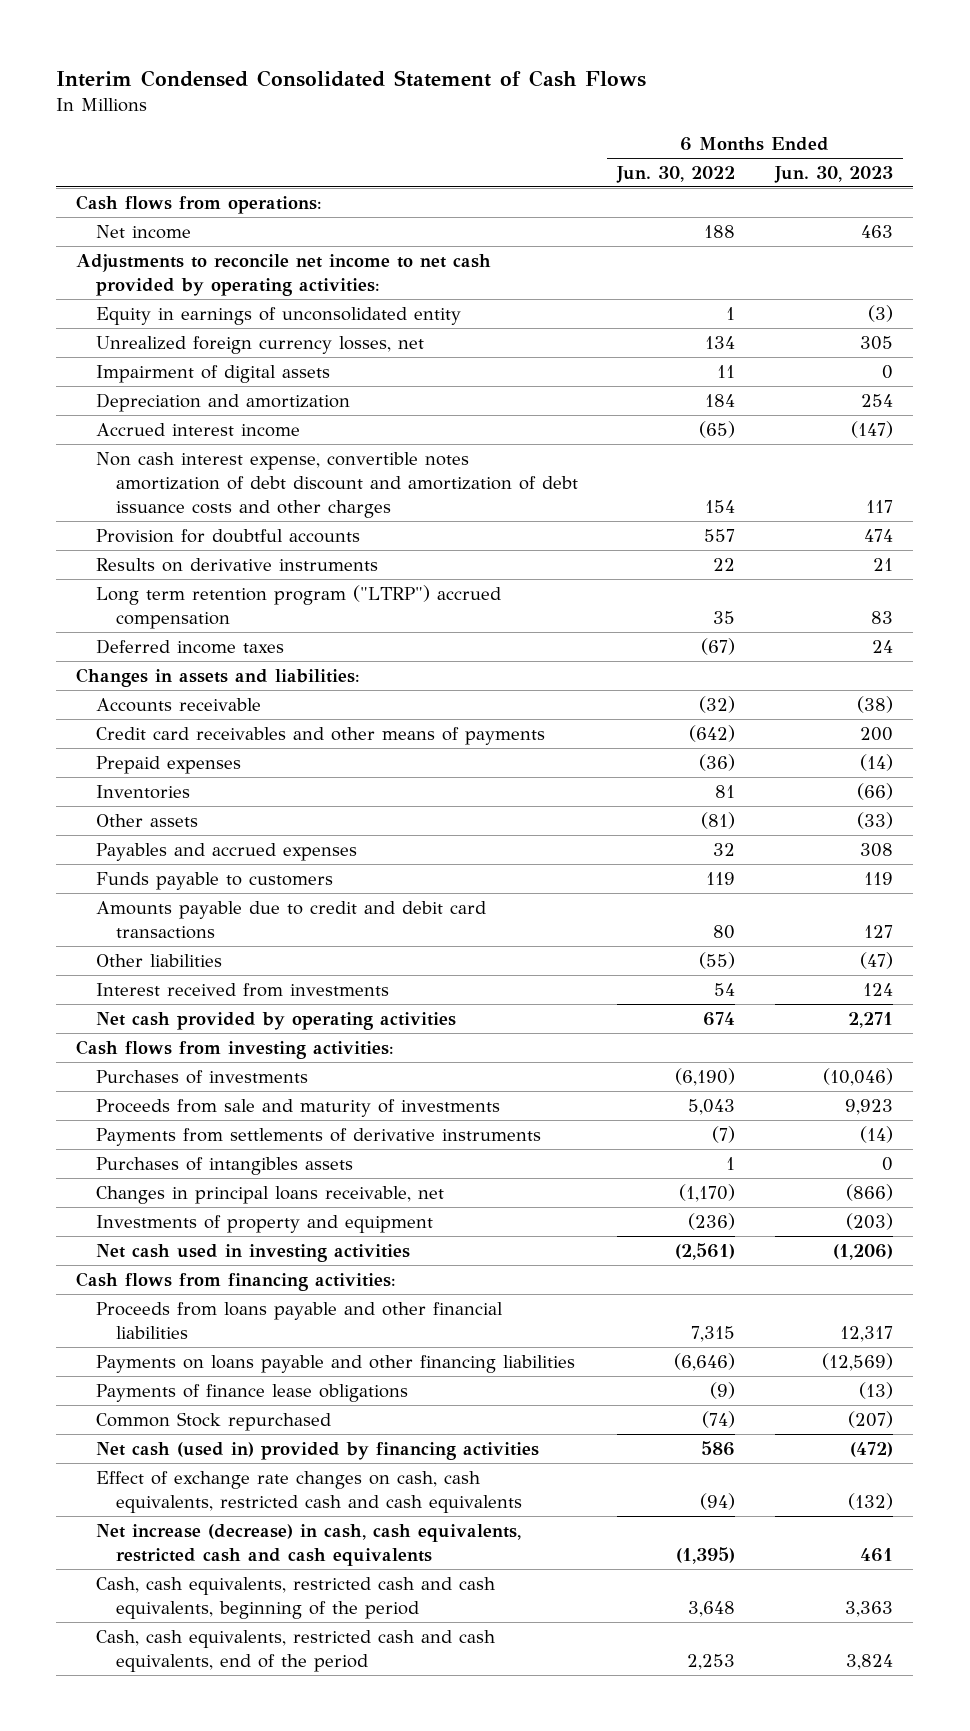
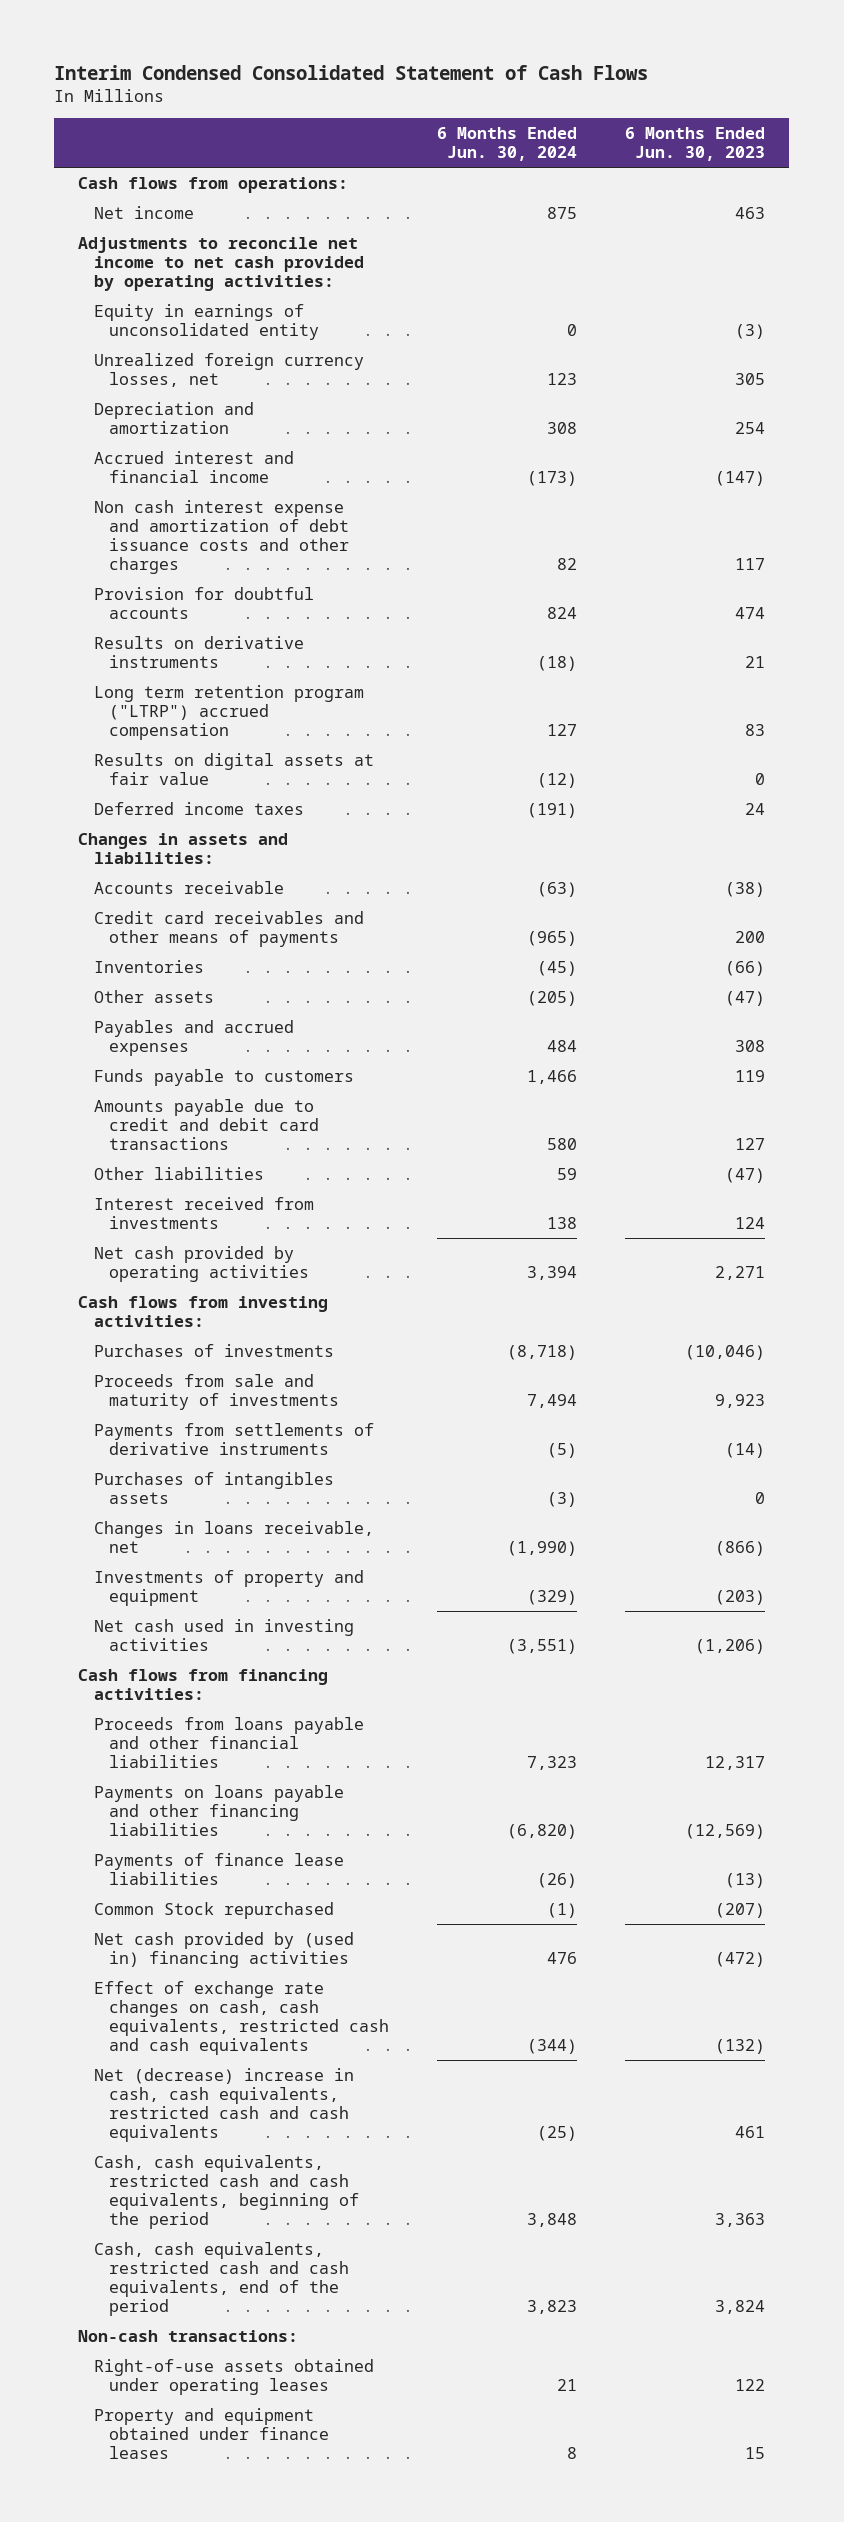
[616,165,736,183] Jun. 30, 2022 -> none
none -> [437,126,578,162] 6 Months Ended Jun. 30, 2024
[95,364,330,383] Impairment of digital assets -> none
[95,422,300,437] Accrued interest income -> [93,450,294,483] Accrued interest and financial income
[95,451,578,518] Non cash interest expense, convertible notes amortization of debt discount and amortization of debt issuance costs and other charges -> [93,499,350,575] Non cash interest expense and amortization of debt issuance costs and other charges
none -> [93,752,374,785] Results on digital assets at fair value
[95,755,241,774] Prepaid expenses -> none
[857,811,894,829] (33) -> [725,990,766,1006] (47)
[95,1185,444,1204] Changes in principal loans receivable, net -> [93,1520,374,1553] Changes in loans receivable, net
[95,1383,408,1402] Payments of finance lease obligations -> [93,1852,344,1885] Payments of finance lease liabilities
[95,1441,539,1460] Net cash (used in) provided by financing activities -> [93,1931,354,1968] Net cash provided by (used in) financing activities
[95,1523,521,1566] Net increase (decrease) in cash, cash equivalents, restricted cash and cash equivalents -> [93,2067,354,2143] Net (decrease) increase in cash, cash equivalents, restricted cash and cash equivalents
none -> [78,2329,299,2342] Non-cash transactions:
none -> [93,2358,374,2395] Right-of-use assets obtained under operating leases
none -> [93,2407,330,2460] Property and equipment obtained under finance leases

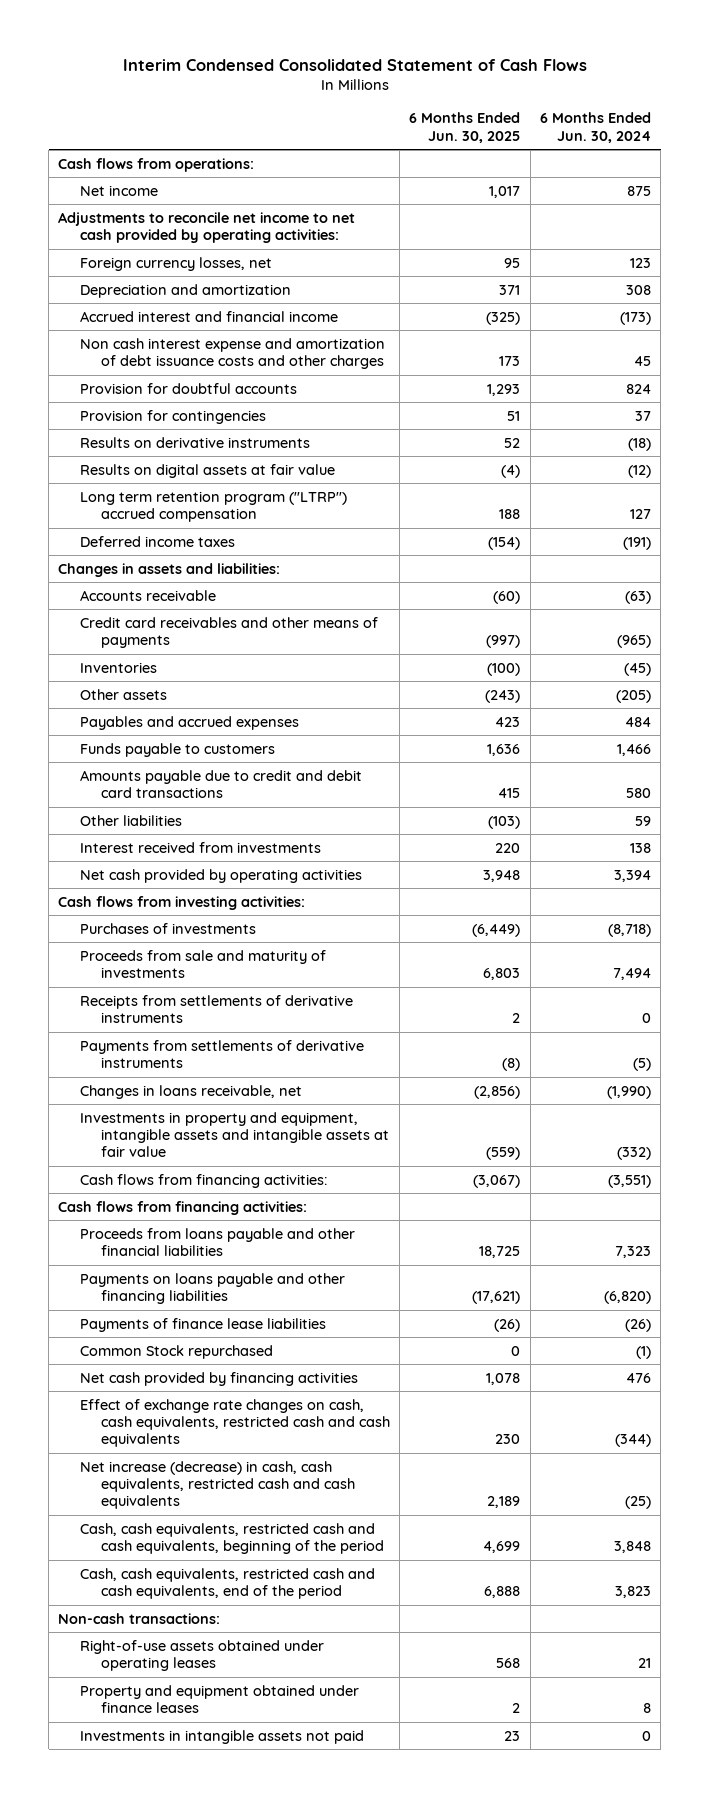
[625,126,766,162] 6 Months Ended Jun. 30, 2023 -> none
none -> [409,112,521,143] 6 Months Ended Jun. 30, 2025
[93,303,320,340] Equity in earnings of unconsolidated entity -> none
[93,352,364,387] Unrealized foreign currency losses, net -> [79,256,272,271] Foreign currency losses, net
[557,558,578,571] 82 -> [633,356,651,367] 45
none -> [79,409,266,424] Provision for contingencies
[93,684,364,741] Long term retention program ("LTRP") accrued compensation -> [79,490,347,523] Long term retention program ("LTRP") accrued compensation
none -> [79,994,353,1024] Receipts from settlements of derivative instruments
[93,1471,334,1504] Purchases of intangibles assets -> none
[93,1569,364,1606] Investments of property and equipment -> none
none -> [79,1111,389,1158] Investments in property and equipment, intangible assets and intangible assets at fair value
[93,1618,354,1651] Net cash used in investing activities -> [79,1173,327,1188] Cash flows from financing activities:
[93,1931,354,1968] Net cash provided by (used in) financing activities -> [79,1371,358,1386] Net cash provided by financing activities
[93,2067,354,2143] Net (decrease) increase in cash, cash equivalents, restricted cash and cash equivalents -> [79,1460,355,1510] Net increase (decrease) in cash, cash equivalents, restricted cash and cash equivalents
none -> [79,1729,364,1744] Investments in intangible assets not paid

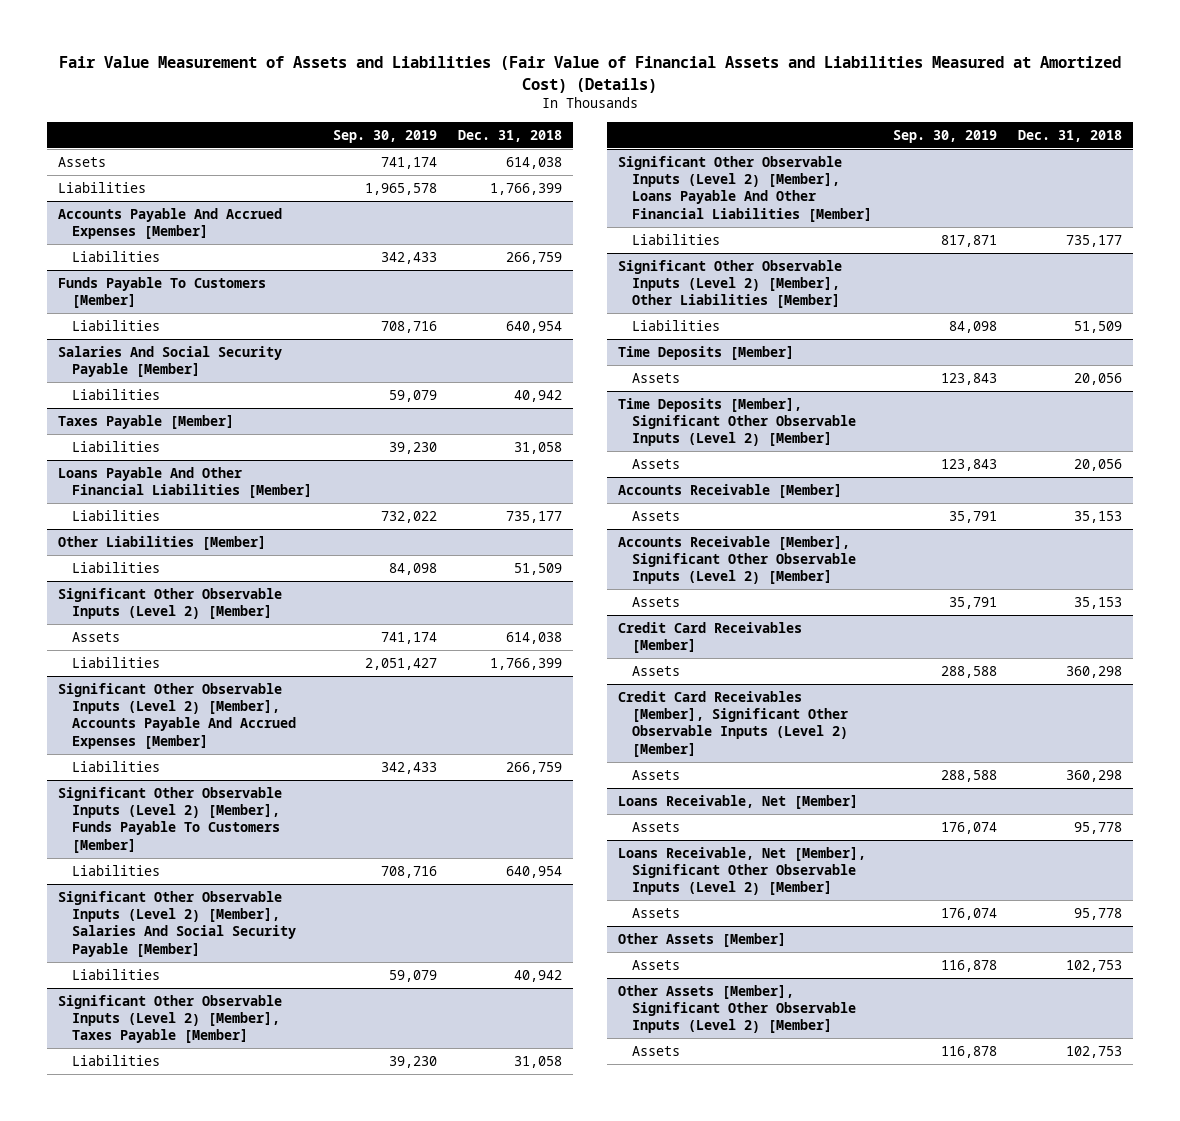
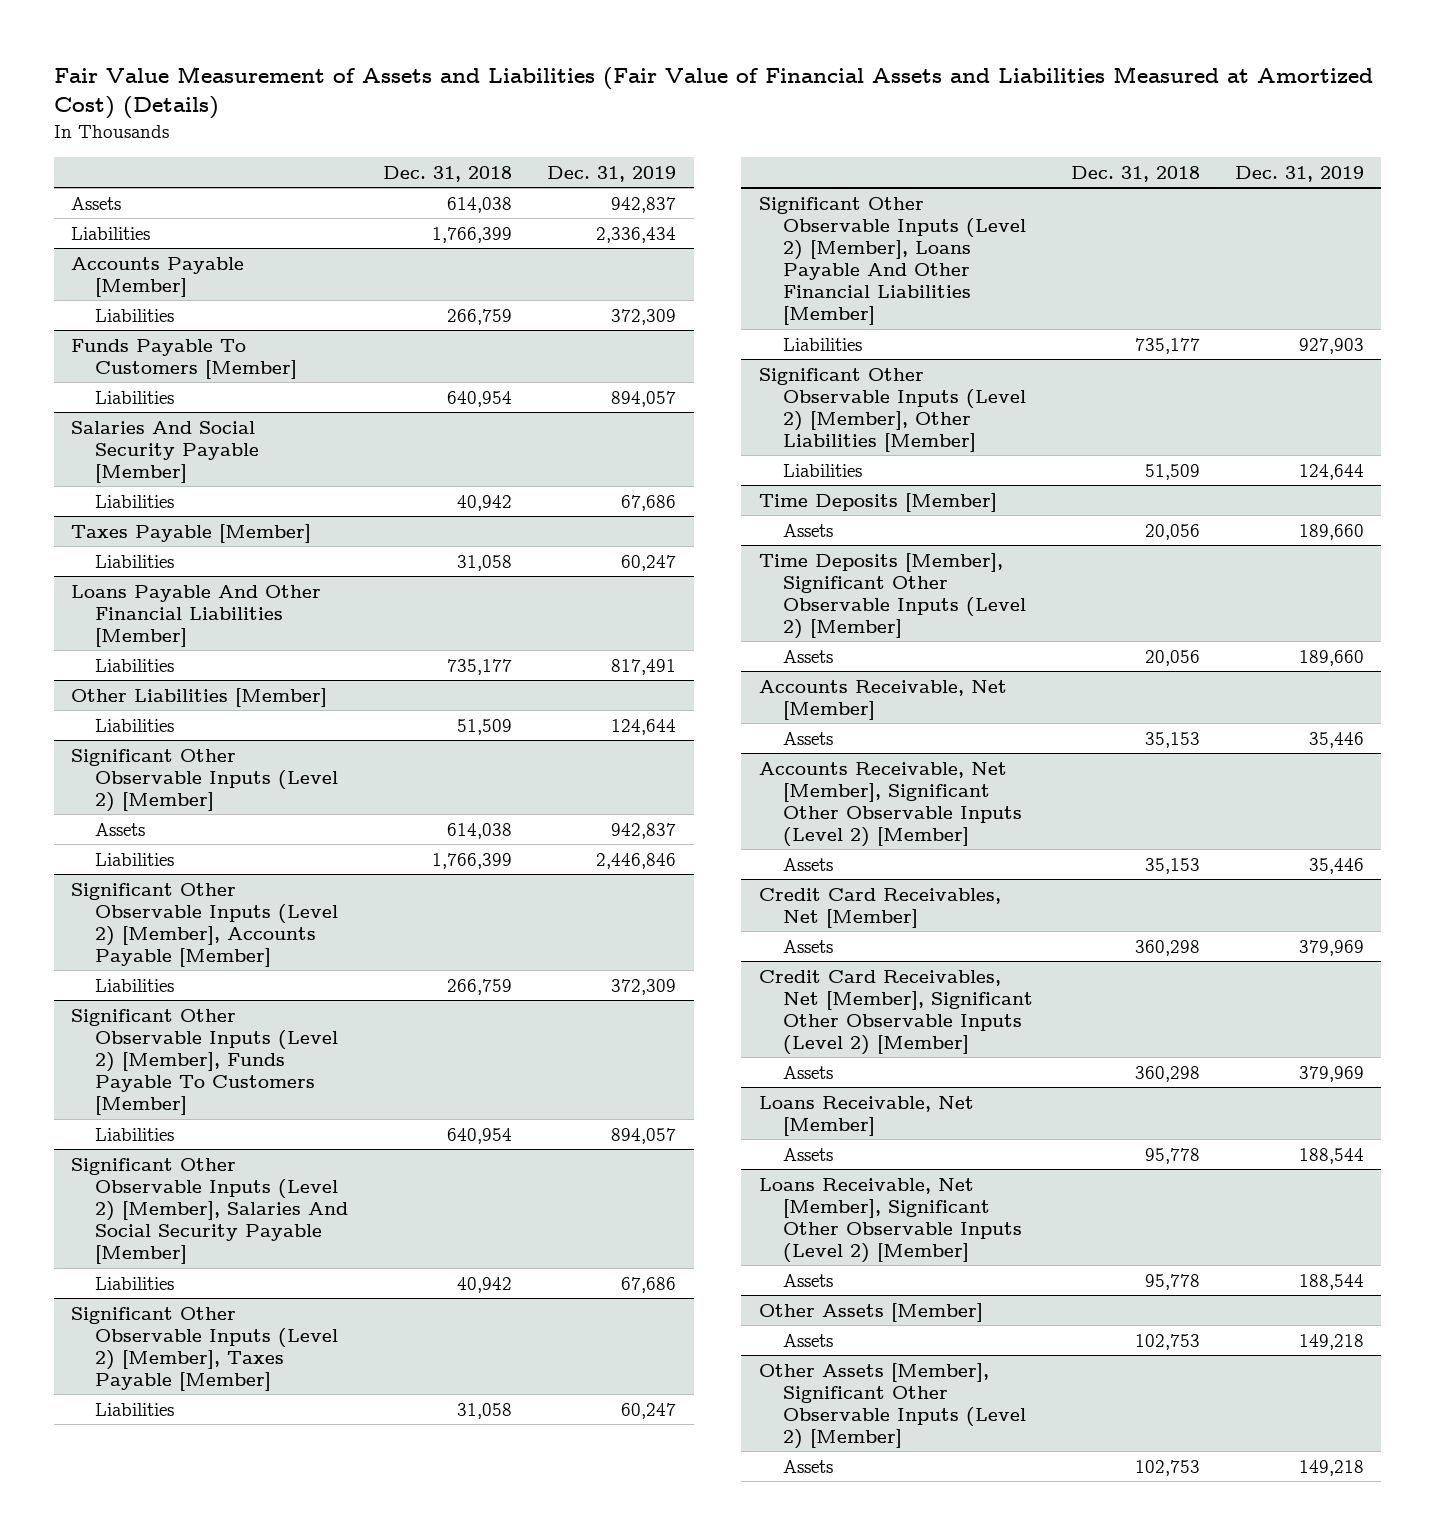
[333,129,438,143] Sep. 30, 2019 -> none
none -> [547,165,677,182] Dec. 31, 2019
[57,207,282,240] Accounts Payable And Accrued Expenses [Member] -> [71,256,245,297] Accounts Payable [Member]
[57,682,297,749] Significant Other Observable Inputs (Level 2) [Member], Accounts Payable And Accrued Expenses [Member] -> [71,882,339,967] Significant Other Observable Inputs (Level 2) [Member], Accounts Payable [Member]
[617,483,842,498] Accounts Receivable [Member] -> [758,679,1007,720] Accounts Receivable, Net [Member]
[617,535,857,585] Accounts Receivable [Member], Significant Other Observable Inputs (Level 2) [Member] -> [758,761,1022,847] Accounts Receivable, Net [Member], Significant Other Observable Inputs (Level 2) [Member]
[617,621,802,654] Credit Card Receivables [Member] -> [758,887,1001,928] Credit Card Receivables, Net [Member]
[617,690,849,757] Credit Card Receivables [Member], Significant Other Observable Inputs (Level 2) [Member] -> [758,969,1033,1055] Credit Card Receivables, Net [Member], Significant Other Observable Inputs (Level 2) [Member]

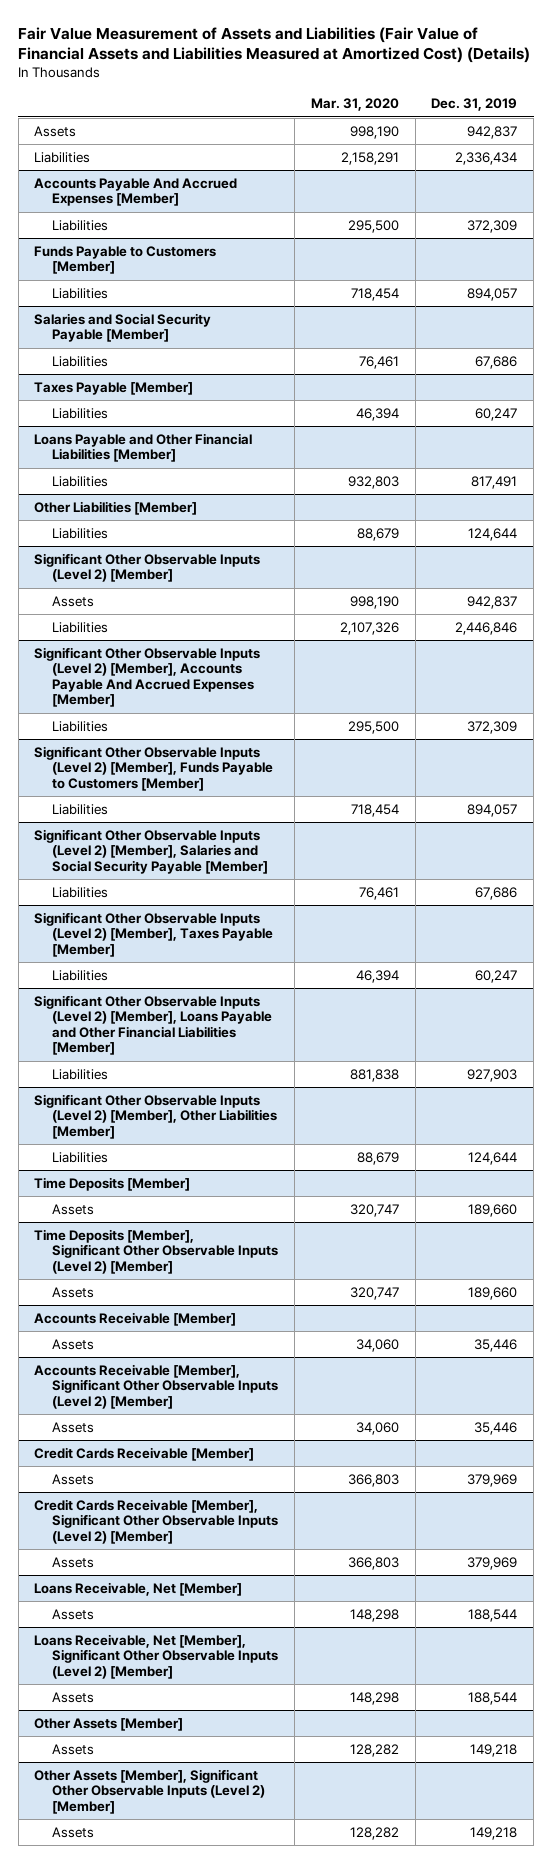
[383,165,513,182] Dec. 31, 2018 -> none
none -> [310,98,399,112] Mar. 31, 2020
[71,256,245,297] Accounts Payable [Member] -> [34,177,238,207] Accounts Payable And Accrued Expenses [Member]
[71,338,298,379] Funds Payable To Customers [Member] -> [34,245,217,275] Funds Payable to Customers [Member]
[71,420,260,483] Salaries And Social Security Payable [Member] -> [34,312,212,343] Salaries and Social Security Payable [Member]
[71,584,322,647] Loans Payable And Other Financial Liabilities [Member] -> [34,432,253,463] Loans Payable and Other Financial Liabilities [Member]
[71,882,339,967] Significant Other Observable Inputs (Level 2) [Member], Accounts Payable [Member] -> [34,646,261,708] Significant Other Observable Inputs (Level 2) [Member], Accounts Payable And Accrued Expenses [Member]
[71,1008,339,1115] Significant Other Observable Inputs (Level 2) [Member], Funds Payable To Customers [Member] -> [34,745,274,791] Significant Other Observable Inputs (Level 2) [Member], Funds Payable to Customers [Member]
[71,1157,349,1264] Significant Other Observable Inputs (Level 2) [Member], Salaries And Social Security Payable [Member] -> [34,828,269,874] Significant Other Observable Inputs (Level 2) [Member], Salaries and Social Security Payable [Member]
[758,196,1026,325] Significant Other Observable Inputs (Level 2) [Member], Loans Payable And Other Financial Liabilities [Member] -> [34,994,273,1056] Significant Other Observable Inputs (Level 2) [Member], Loans Payable and Other Financial Liabilities [Member]
[758,679,1007,720] Accounts Receivable, Net [Member] -> [34,1311,237,1326] Accounts Receivable [Member]
[758,761,1022,847] Accounts Receivable, Net [Member], Significant Other Observable Inputs (Level 2) [Member] -> [34,1363,279,1409] Accounts Receivable [Member], Significant Other Observable Inputs (Level 2) [Member]
[758,887,1001,928] Credit Card Receivables, Net [Member] -> [34,1446,255,1461] Credit Cards Receivable [Member]
[758,969,1033,1055] Credit Card Receivables, Net [Member], Significant Other Observable Inputs (Level 2) [Member] -> [34,1498,279,1544] Credit Cards Receivable [Member], Significant Other Observable Inputs (Level 2) [Member]

